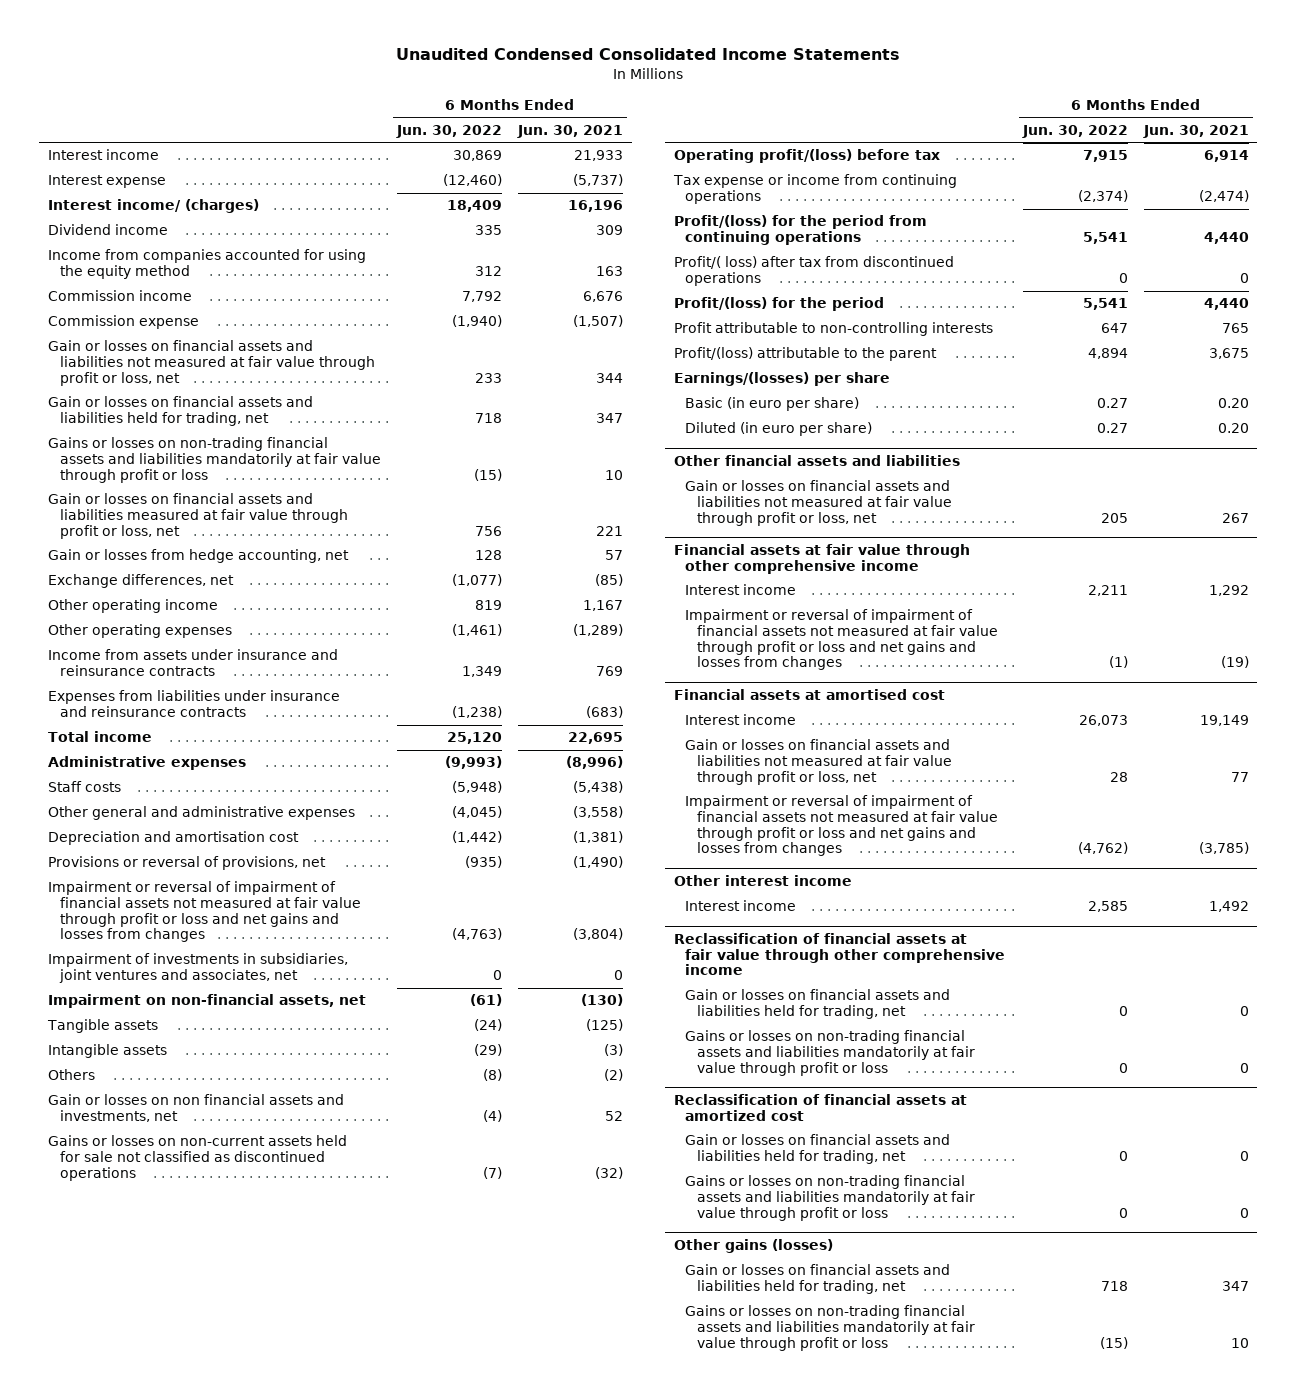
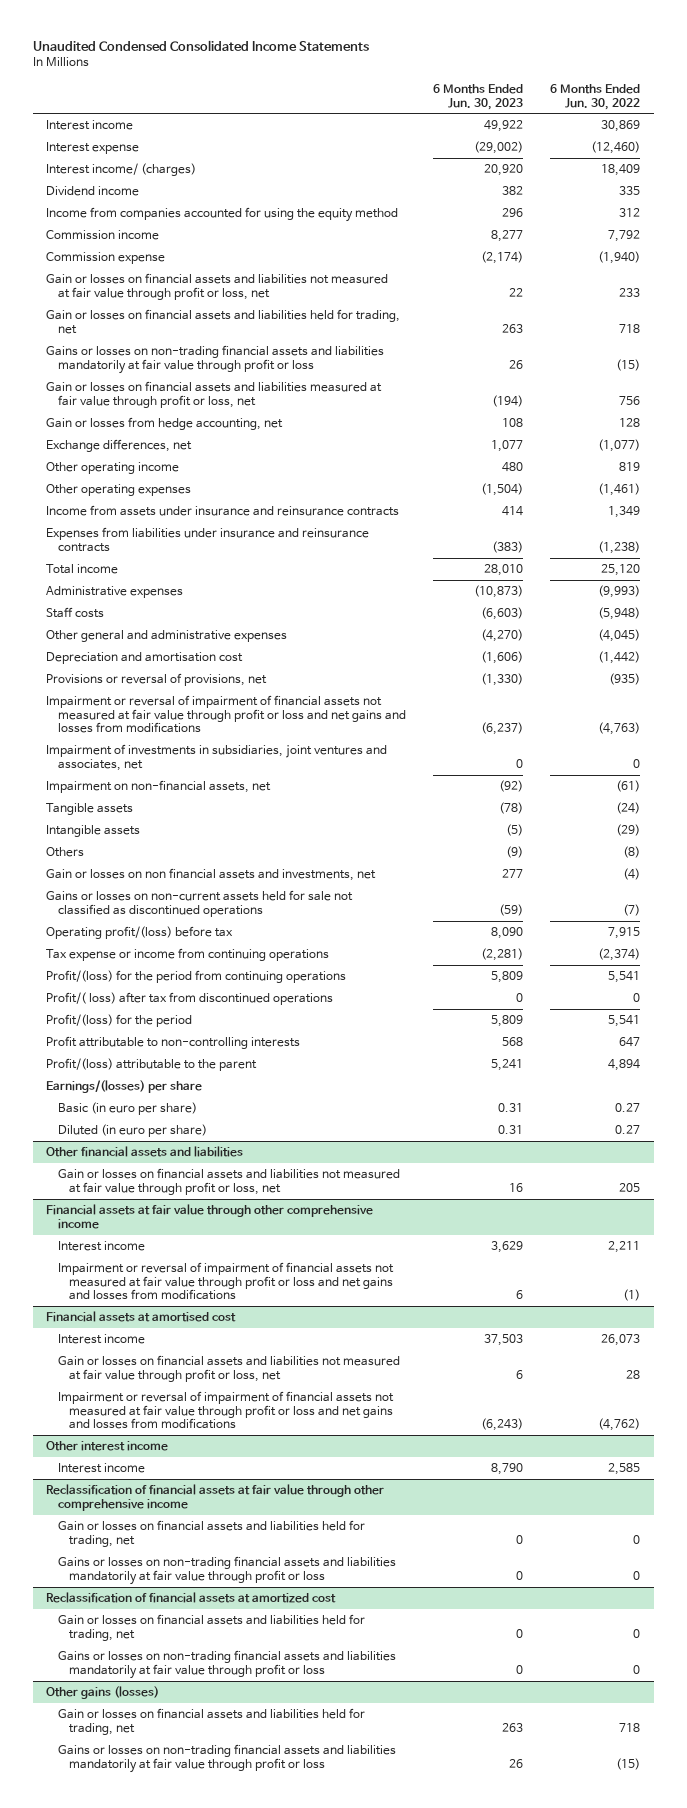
[517,124,624,138] Jun. 30, 2021 -> none
none -> [433,83,524,110] 6 Months Ended Jun. 30, 2023
[47,881,361,943] Impairment or reversal of impairment of financial assets not measured at fair value through profit or loss and net gains and losses from changes -> [46,695,406,734] Impairment or reversal of impairment of financial assets not measured at fair value through profit or loss and net gains and losses from modifications
[685,609,999,671] Impairment or reversal of impairment of financial assets not measured at fair value through profit or loss and net gains and losses from changes -> [57,1262,394,1301] Impairment or reversal of impairment of financial assets not measured at fair value through profit or loss and net gains and losses from modifications
[685,795,999,857] Impairment or reversal of impairment of financial assets not measured at fair value through profit or loss and net gains and losses from changes -> [57,1391,394,1430] Impairment or reversal of impairment of financial assets not measured at fair value through profit or loss and net gains and losses from modifications

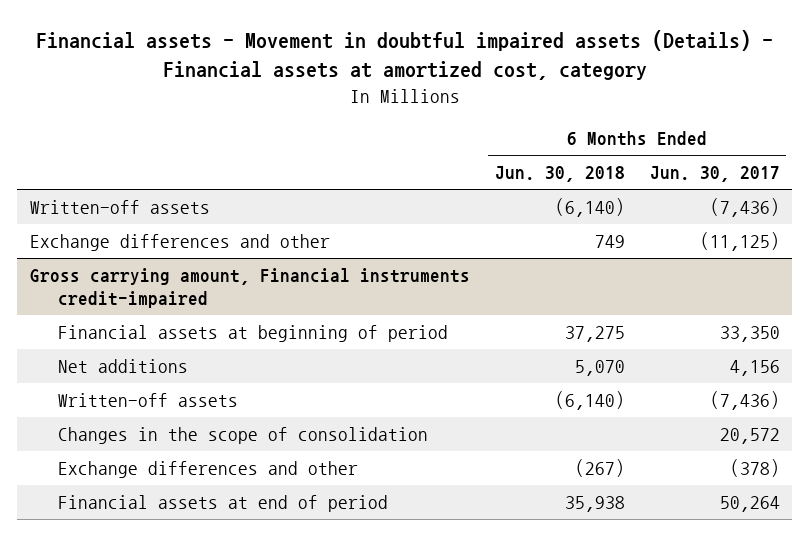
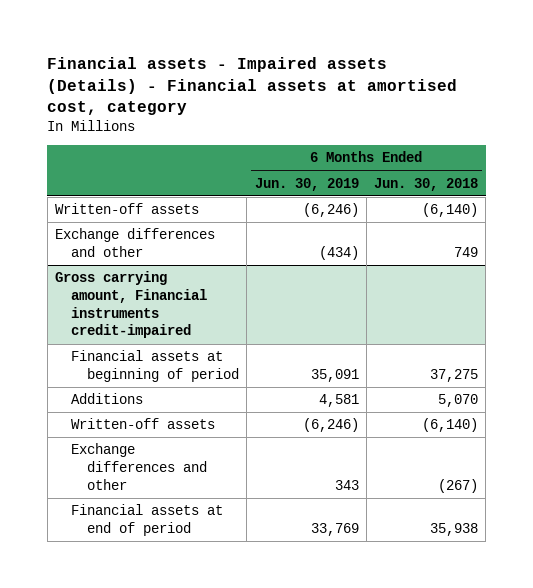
[35,29,773,81] Financial assets - Movement in doubtful impaired assets (Details) - Financial assets at amortized cost, category -> [47,57,458,116] Financial assets - Impaired assets (Details) - Financial assets at amortised cost, category
[649,166,780,183] Jun. 30, 2017 -> none
none -> [254,177,359,191] Jun. 30, 2019
[58,359,189,374] Net additions -> [71,393,144,405] Additions
[58,427,429,445] Changes in the scope of consolidation -> none

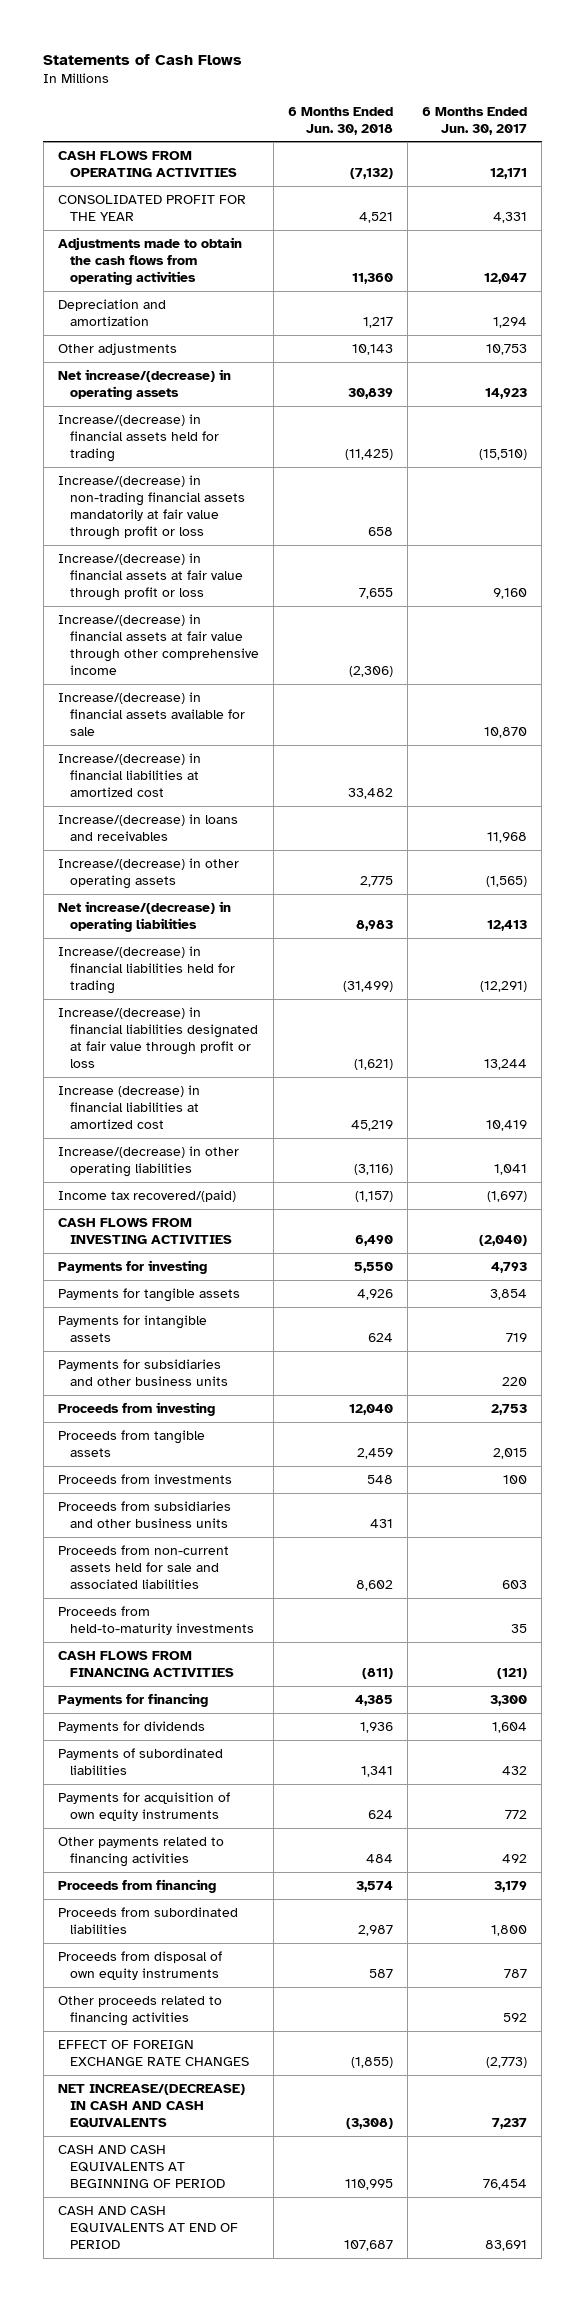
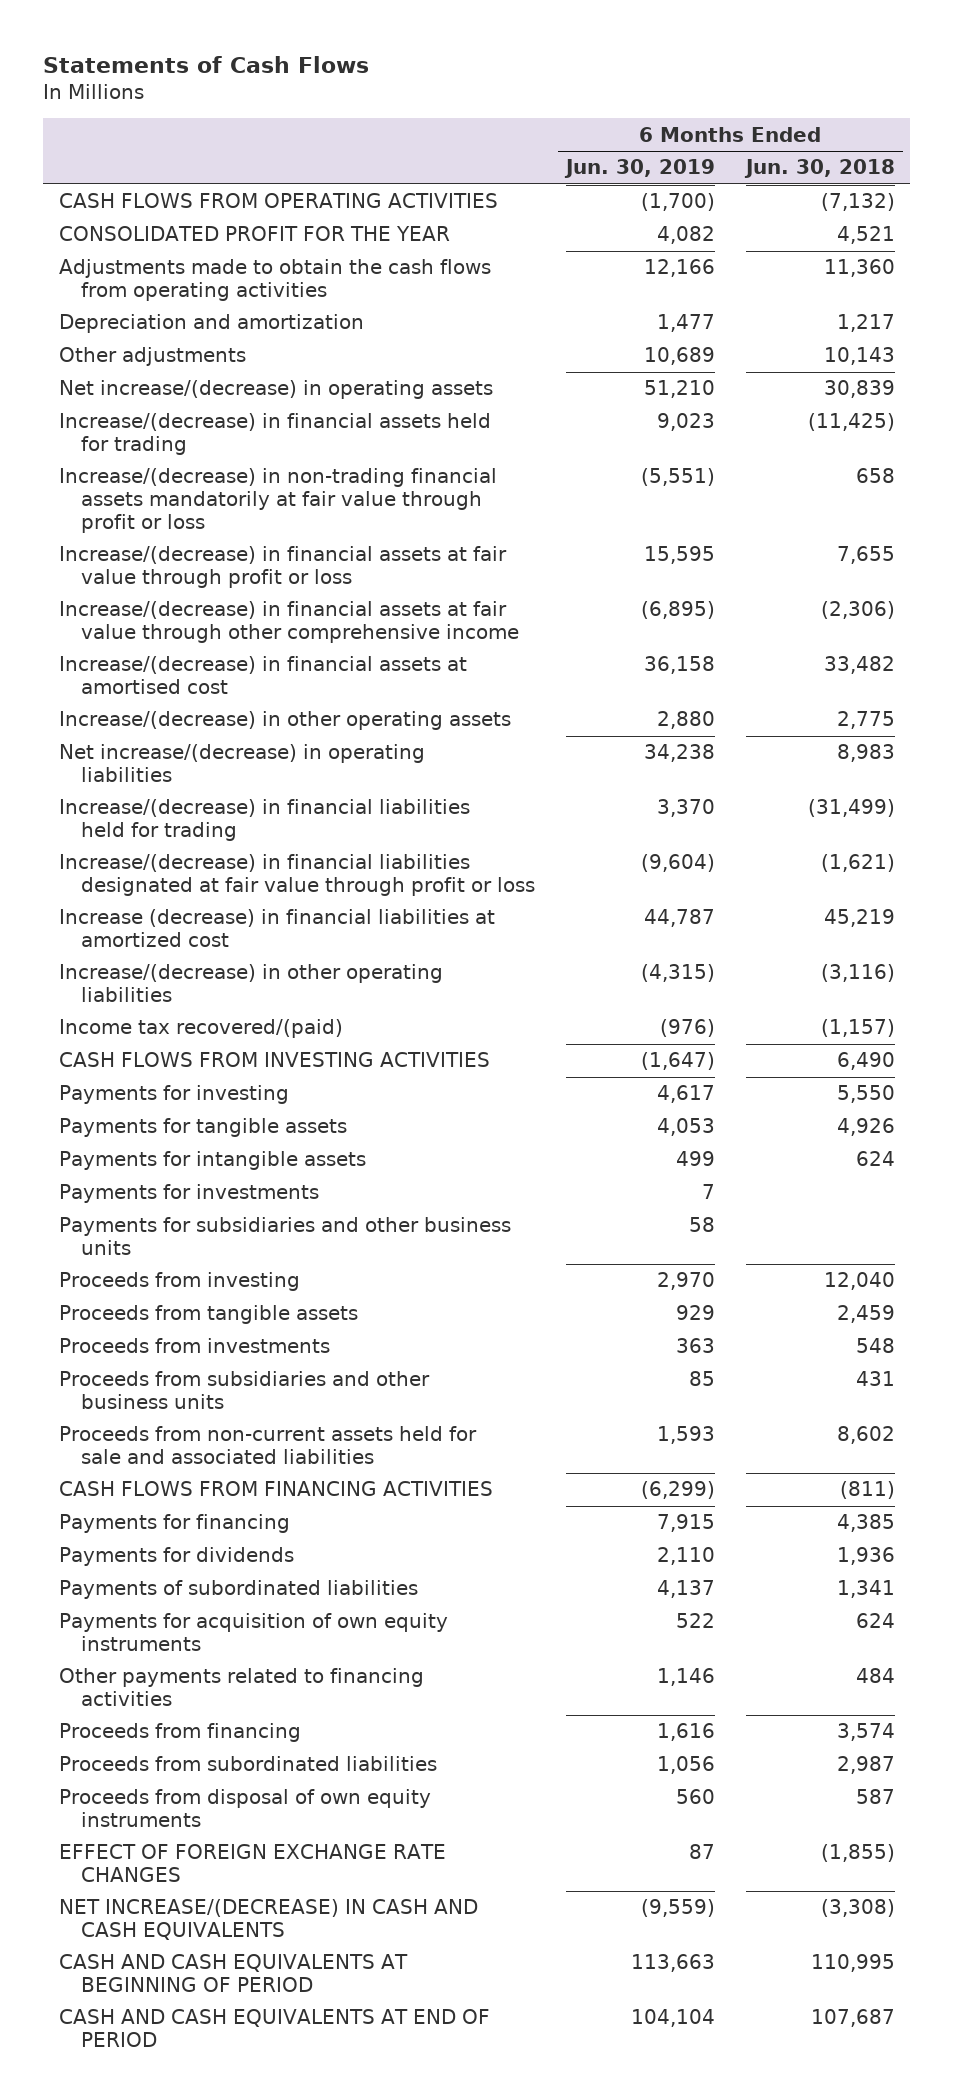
[422,106,528,135] 6 Months Ended Jun. 30, 2017 -> none
none -> [563,159,715,179] Jun. 30, 2019
[57,692,245,737] Increase/(decrease) in financial assets available for sale -> none
[57,814,238,842] Increase/(decrease) in loans and receivables -> none
[57,753,201,798] Increase/(decrease) in financial liabilities at amortized cost -> [58,656,467,695] Increase/(decrease) in financial assets at amortised cost
none -> [58,1184,319,1204] Payments for investments
[57,1606,254,1636] Proceeds from held-to-maturity investments -> none
[57,1996,222,2027] Other proceeds related to financing activities -> none

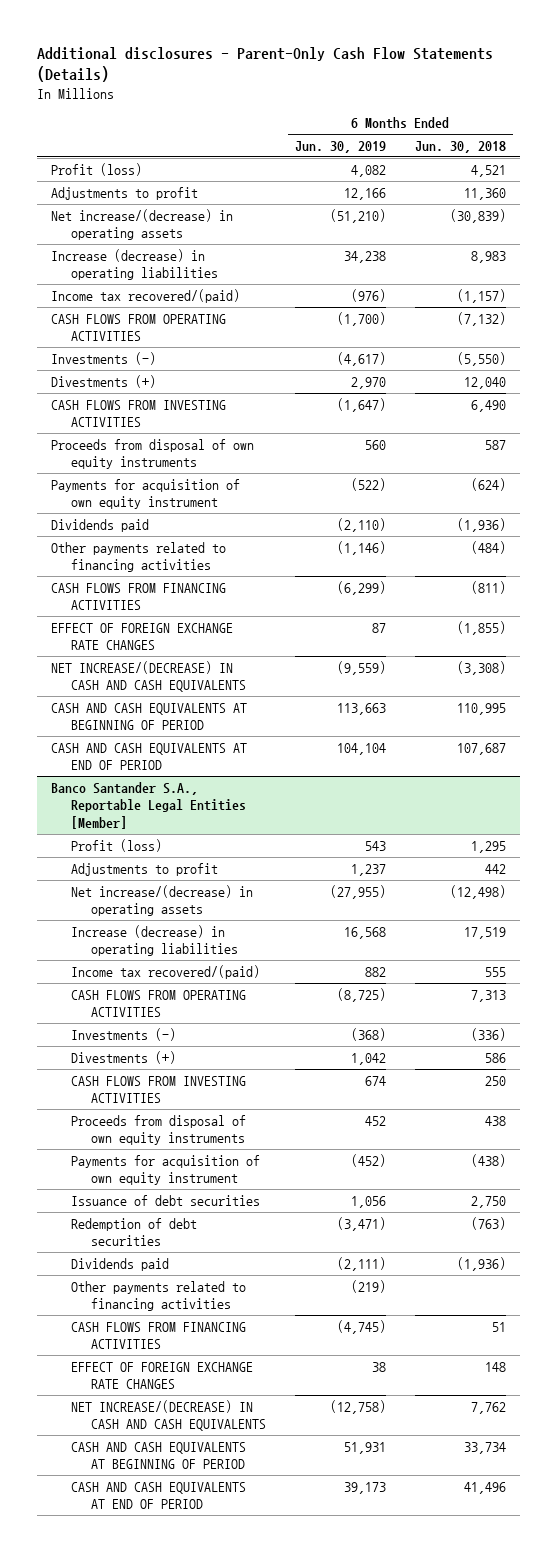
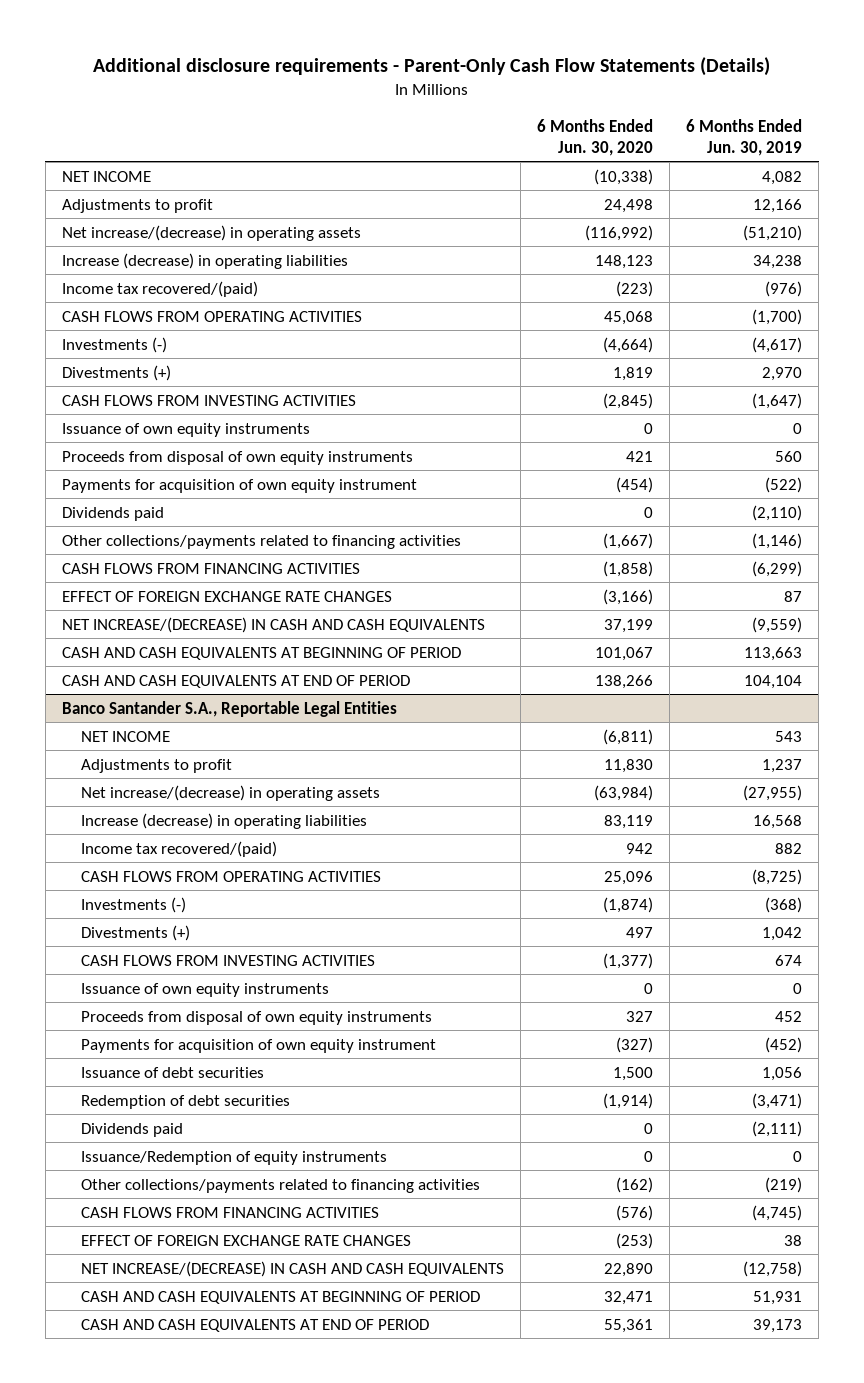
[36,47,493,83] Additional disclosures - Parent-Only Cash Flow Statements (Details) -> [92,56,770,76] Additional disclosure requirements - Parent-Only Cash Flow Statements (Details)
[414,140,506,153] Jun. 30, 2018 -> none
none -> [536,118,653,156] 6 Months Ended Jun. 30, 2020
[51,162,143,176] Profit (loss) -> [61,170,151,182] NET INCOME
none -> [61,422,310,437] Issuance of own equity instruments
[51,541,227,573] Other payments related to financing activities -> [61,534,461,549] Other collections/payments related to financing activities
[51,781,247,830] Banco Santander S.A., Reportable Legal Entities [Member] -> [61,700,397,717] Banco Santander S.A., Reportable Legal Entities
[71,838,163,852] Profit (loss) -> [80,730,170,742] NET INCOME
none -> [80,982,329,997] Issuance of own equity instruments
none -> [80,1150,387,1165] Issuance/Redemption of equity instruments
[71,1280,247,1312] Other payments related to financing activities -> [80,1178,480,1193] Other collections/payments related to financing activities

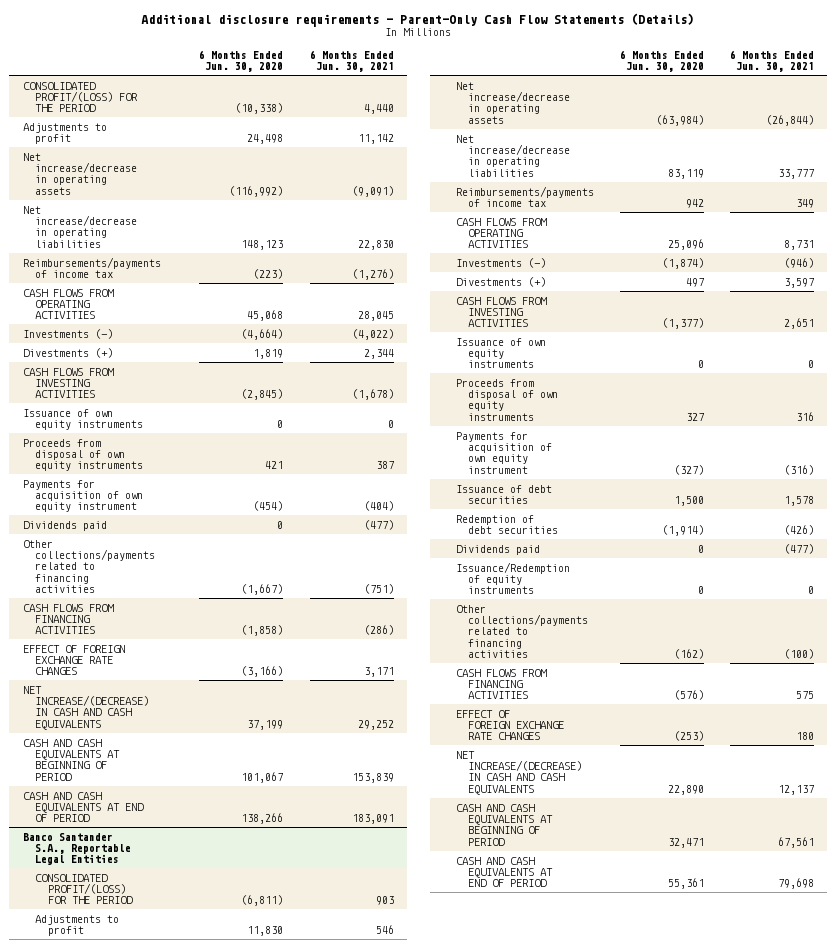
[686,118,803,156] 6 Months Ended Jun. 30, 2019 -> none
none -> [309,50,394,73] 6 Months Ended Jun. 30, 2021
[61,170,151,182] NET INCOME -> [22,81,139,113] CONSOLIDATED PROFIT/(LOSS) FOR THE PERIOD
[61,224,361,241] Net increase/(decrease) in operating assets -> [22,152,138,195] Net increase/decrease in operating assets
[61,252,348,269] Increase (decrease) in operating liabilities -> [22,205,138,248] Net increase/decrease in operating liabilities
[61,280,258,297] Income tax recovered/(paid) -> [22,256,161,278] Reimbursements/payments of income tax
[80,730,170,742] NET INCOME -> [35,873,133,905] CONSOLIDATED PROFIT/(LOSS) FOR THE PERIOD
[80,784,380,801] Net increase/(decrease) in operating assets -> [455,81,571,124] Net increase/decrease in operating assets
[80,812,367,829] Increase (decrease) in operating liabilities -> [455,134,571,177] Net increase/decrease in operating liabilities
[80,840,277,857] Income tax recovered/(paid) -> [455,185,594,207] Reimbursements/payments of income tax

